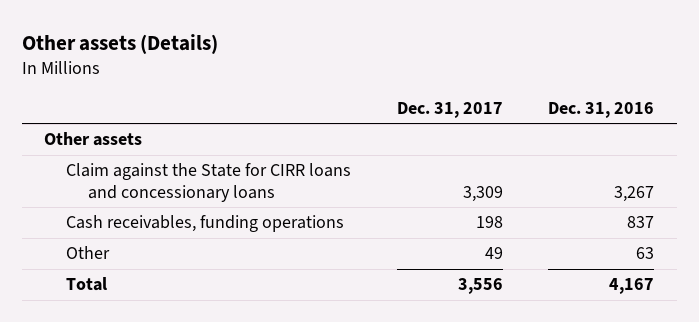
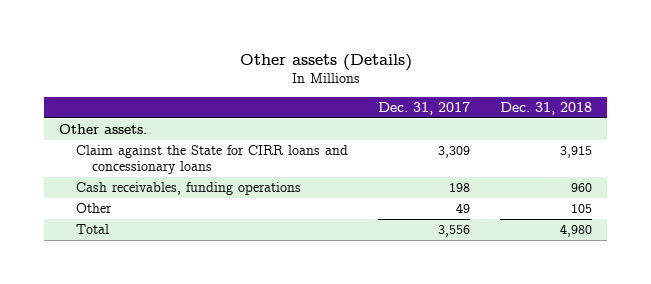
[548,101,655,118] Dec. 31, 2016 -> none
none -> [499,101,592,115] Dec. 31, 2018
[44,132,143,147] Other assets -> [59,124,148,135] Other assets.

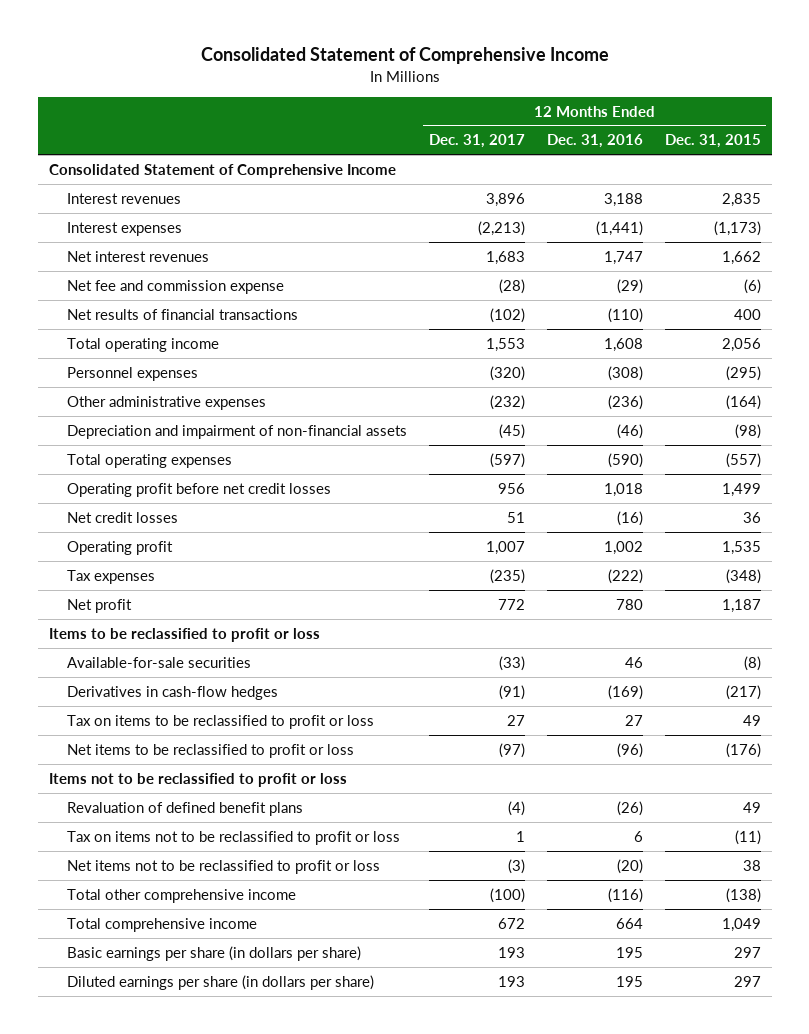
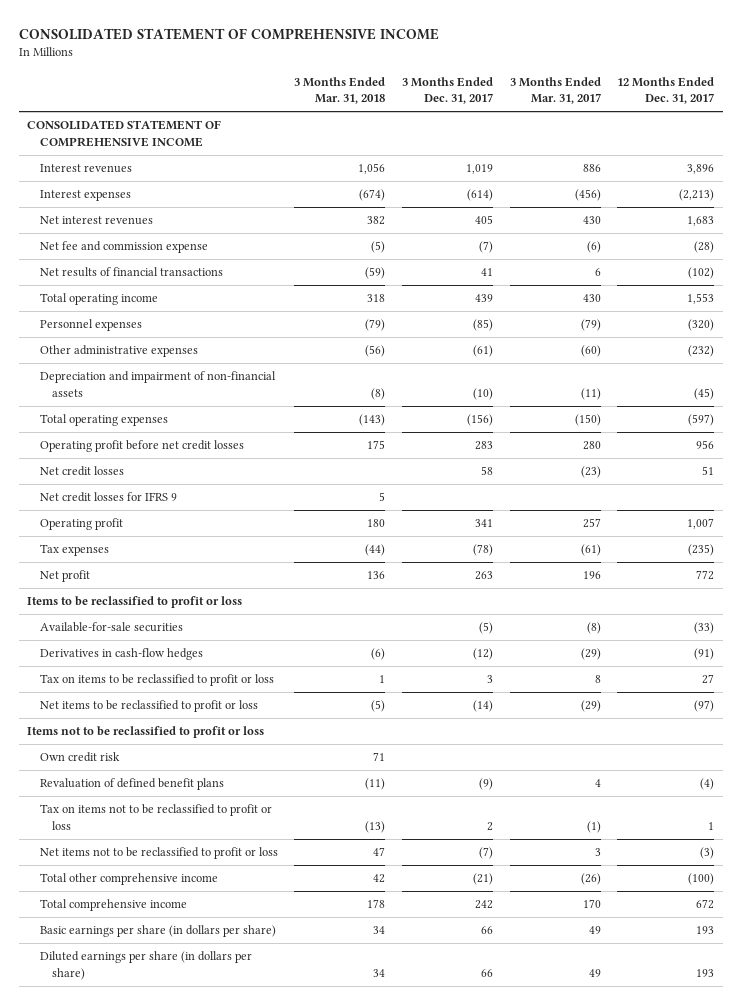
[200,47,609,65] Consolidated Statement of Comprehensive Income -> [19,27,440,40] CONSOLIDATED STATEMENT OF COMPREHENSIVE INCOME
[546,134,643,149] Dec. 31, 2016 -> none
[664,134,761,149] Dec. 31, 2015 -> none
none -> [294,76,386,105] 3 Months Ended Mar. 31, 2018
none -> [401,76,493,105] 3 Months Ended Dec. 31, 2017
none -> [509,76,601,105] 3 Months Ended Mar. 31, 2017
[48,163,396,178] Consolidated Statement of Comprehensive Income -> [27,120,222,147] CONSOLIDATED STATEMENT OF COMPREHENSIVE INCOME
none -> [39,492,177,503] Net credit losses for IFRS 9
none -> [39,752,120,763] Own credit risk

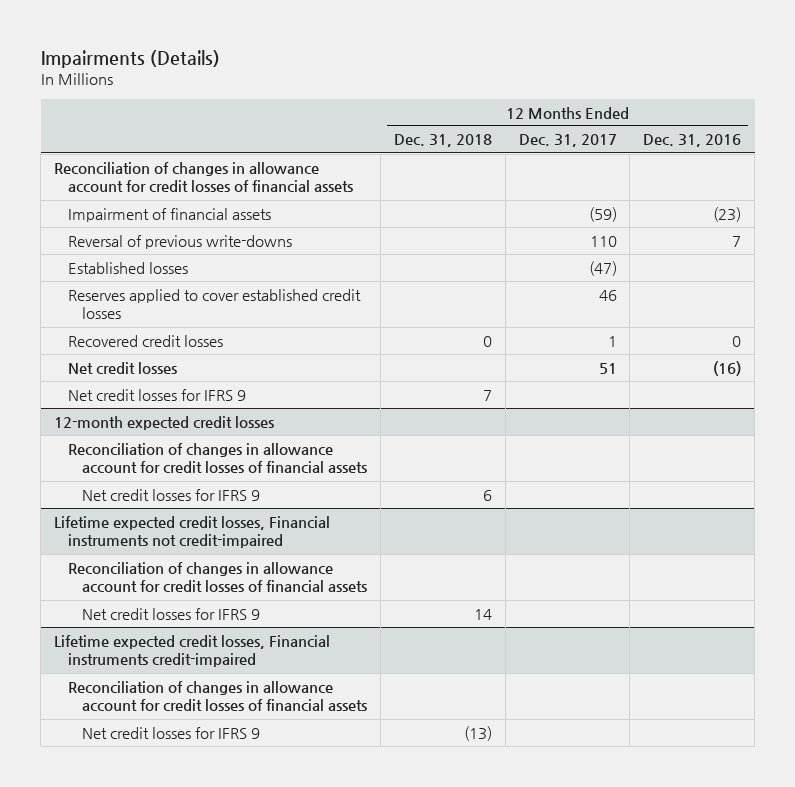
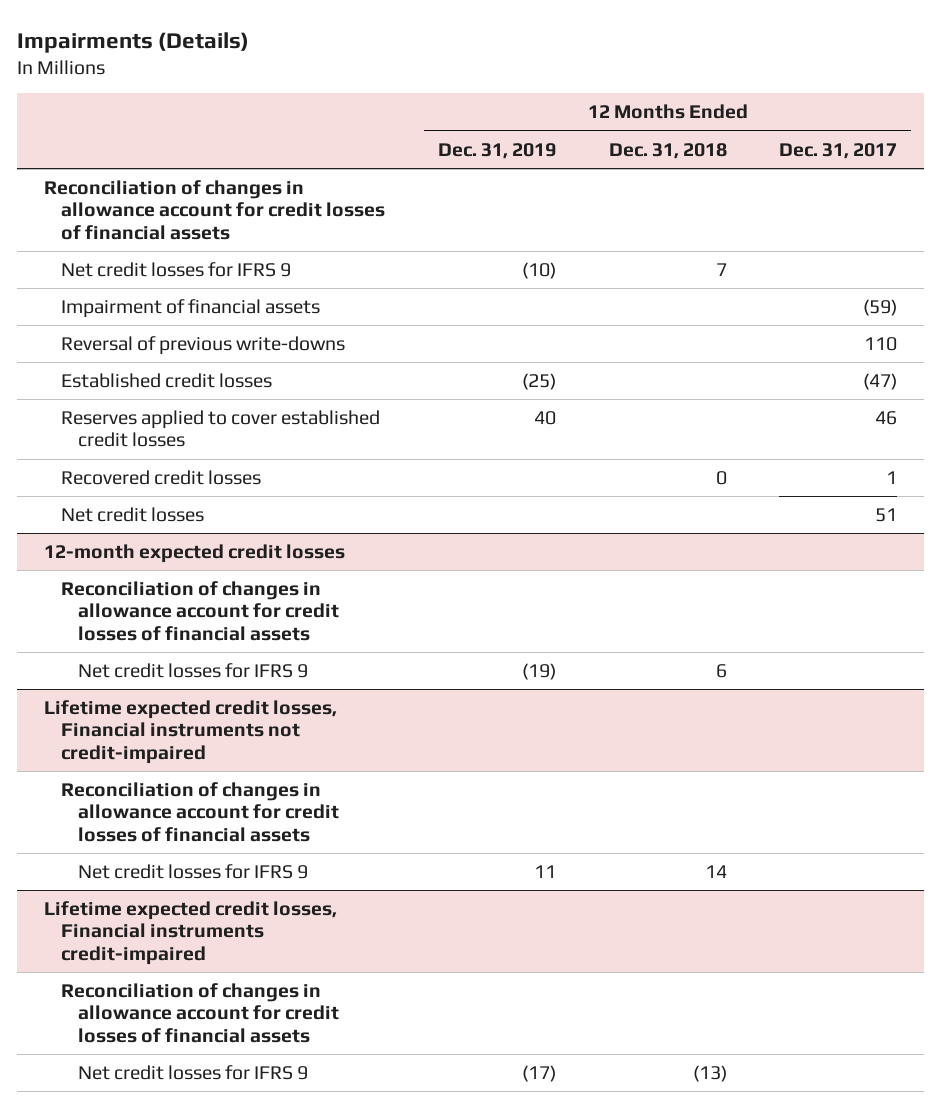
[643,134,742,148] Dec. 31, 2016 -> none
none -> [437,142,556,159] Dec. 31, 2019
[68,388,247,401] Net credit losses for IFRS 9 -> [60,262,291,278] Net credit losses for IFRS 9
[68,261,189,274] Established losses -> [60,373,272,389] Established credit losses

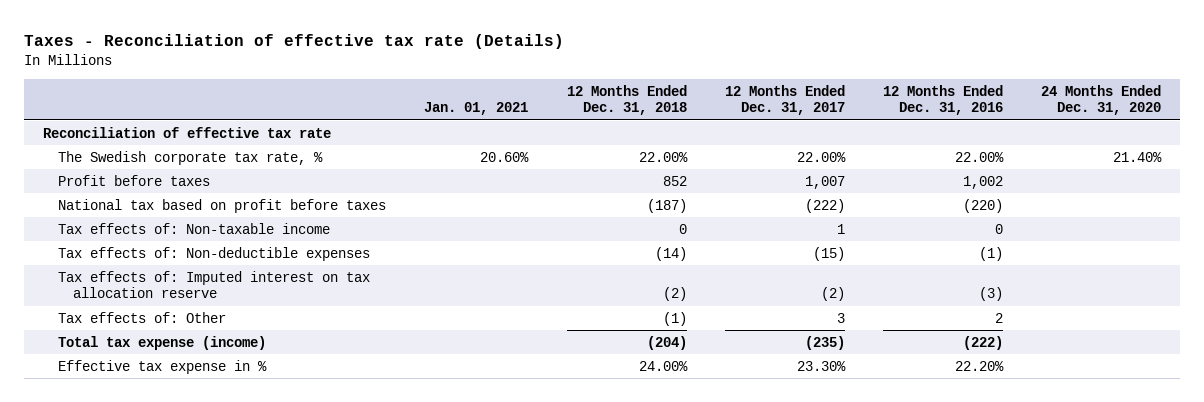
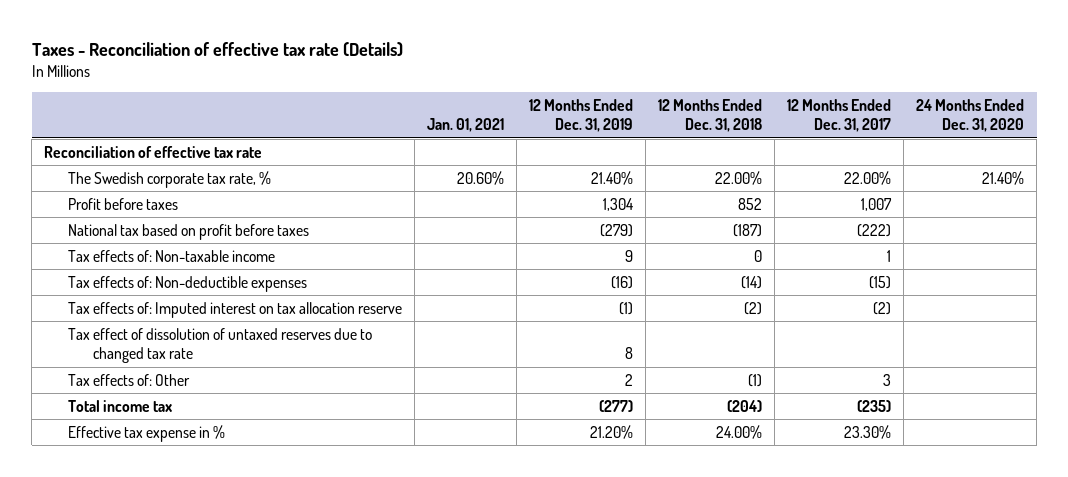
[883,84,1004,116] 12 Months Ended Dec. 31, 2016 -> none
none -> [529,99,634,133] 12 Months Ended Dec. 31, 2019
none -> [68,327,373,364] Tax effect of dissolution of untaxed reserves due to changed tax rate
[58,335,267,350] Total tax expense (income) -> [68,399,173,412] Total income tax

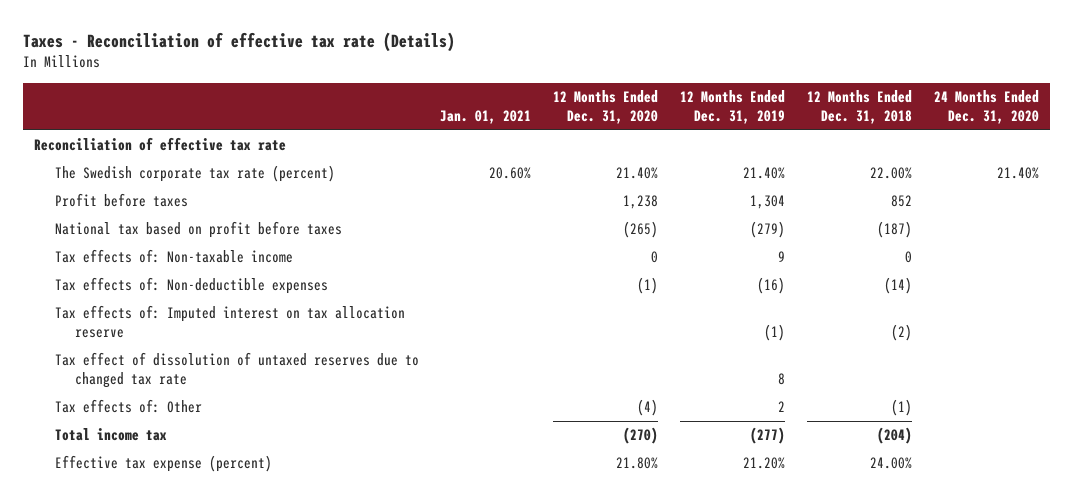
[787,99,892,133] 12 Months Ended Dec. 31, 2017 -> none
none -> [553,89,659,125] 12 Months Ended Dec. 31, 2020
[68,170,272,188] The Swedish corporate tax rate, % -> [54,165,335,183] The Swedish corporate tax rate (percent)
[68,424,226,442] Effective tax expense in % -> [54,455,272,473] Effective tax expense (percent)

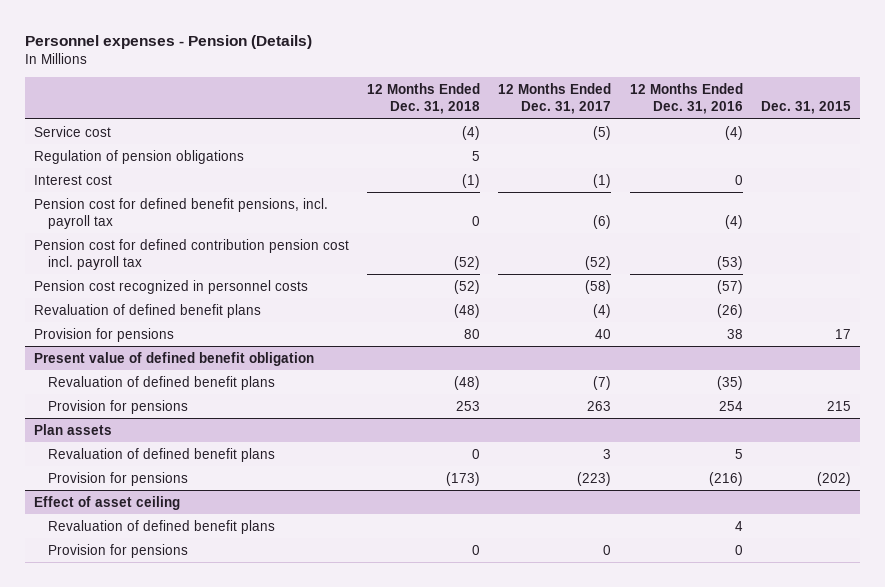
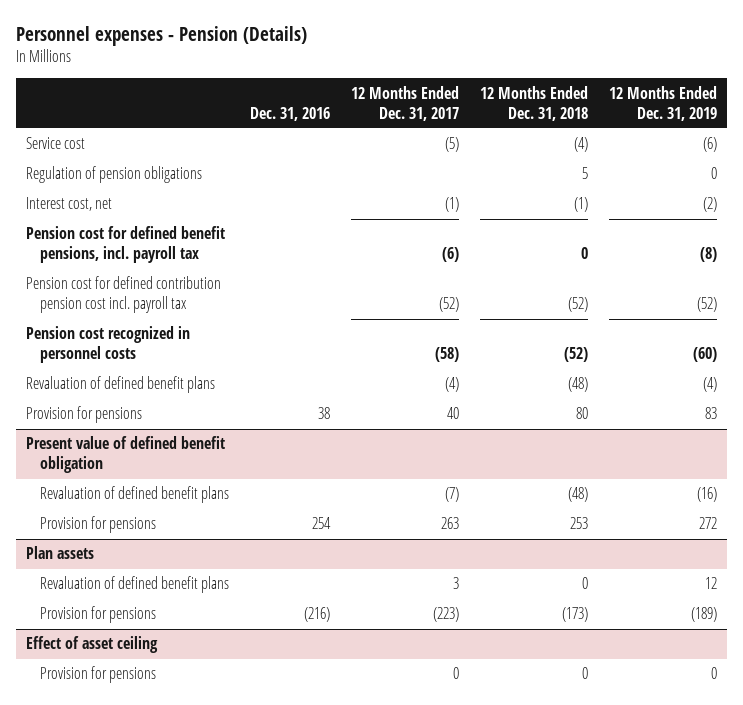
[629,83,743,115] 12 Months Ended Dec. 31, 2016 -> none
[760,101,851,115] Dec. 31, 2015 -> none
none -> [249,106,330,121] Dec. 31, 2016
none -> [608,85,717,121] 12 Months Ended Dec. 31, 2019
[33,174,112,185] Interest cost -> [26,197,113,212] Interest cost, net
[47,519,275,534] Revaluation of defined benefit plans -> none

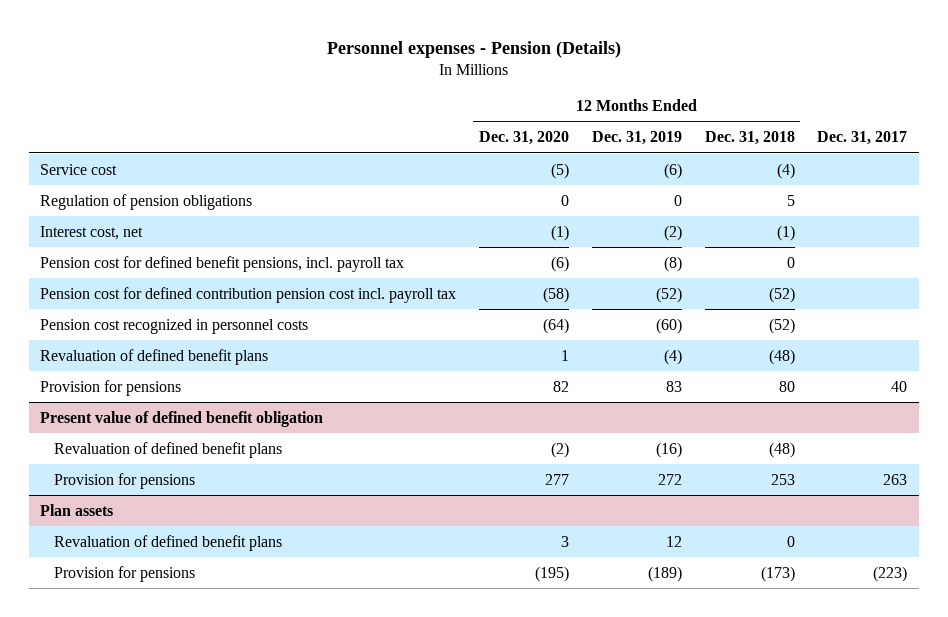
[249,106,330,121] Dec. 31, 2016 -> none
[350,85,459,121] 12 Months Ended Dec. 31, 2017 -> none
none -> [479,131,570,146] Dec. 31, 2020
none -> [817,131,908,146] Dec. 31, 2017
[26,636,159,654] Effect of asset ceiling -> none
[39,666,156,684] Provision for pensions -> none

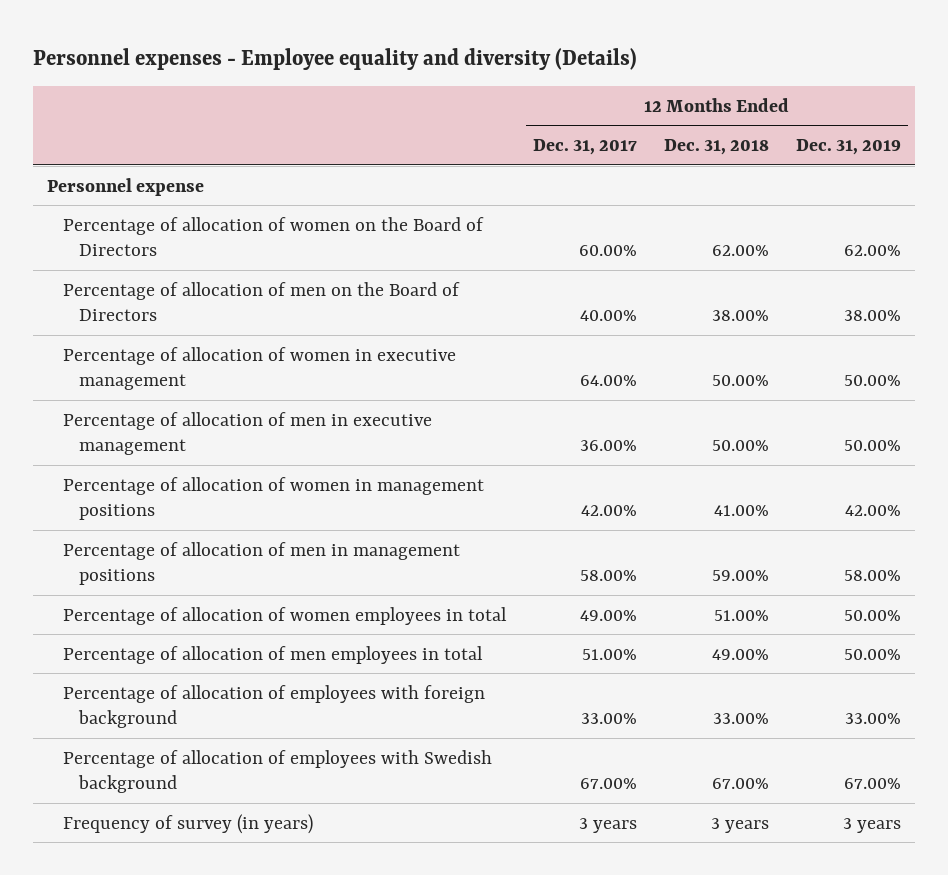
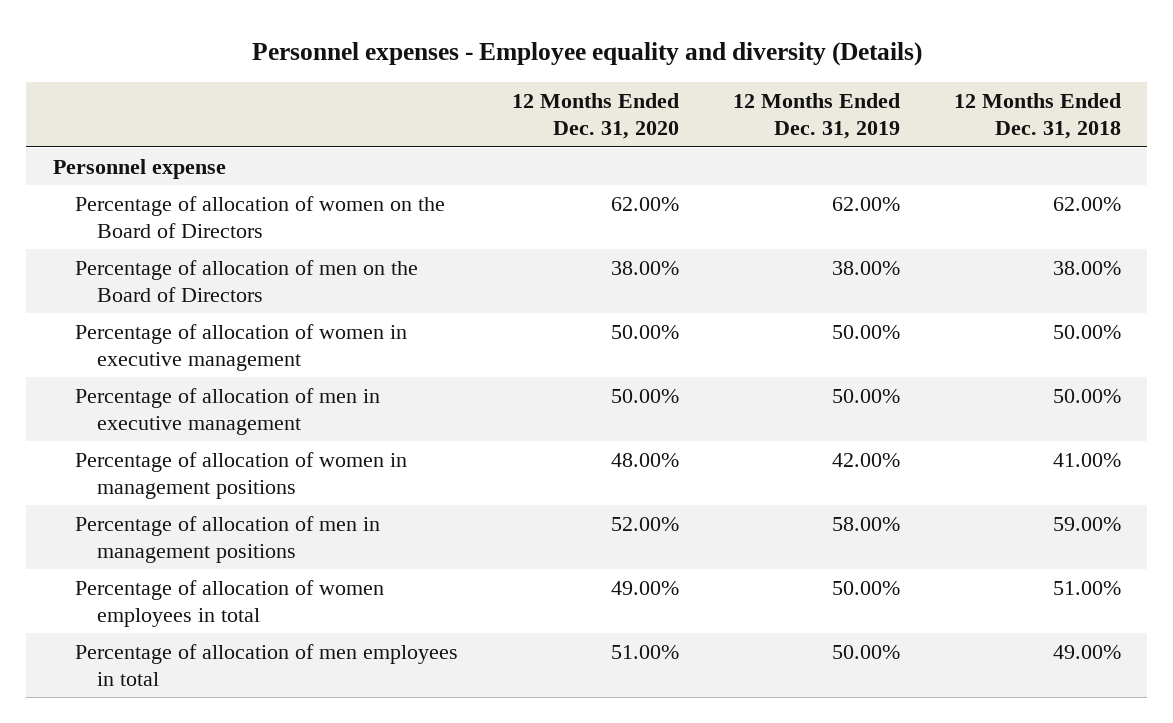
[532,139,637,156] Dec. 31, 2017 -> none
none -> [511,93,679,140] 12 Months Ended Dec. 31, 2020
[62,684,485,728] Percentage of allocation of employees with foreign background -> none
[62,749,492,793] Percentage of allocation of employees with Swedish background -> none
[62,813,313,834] Frequency of survey (in years) -> none

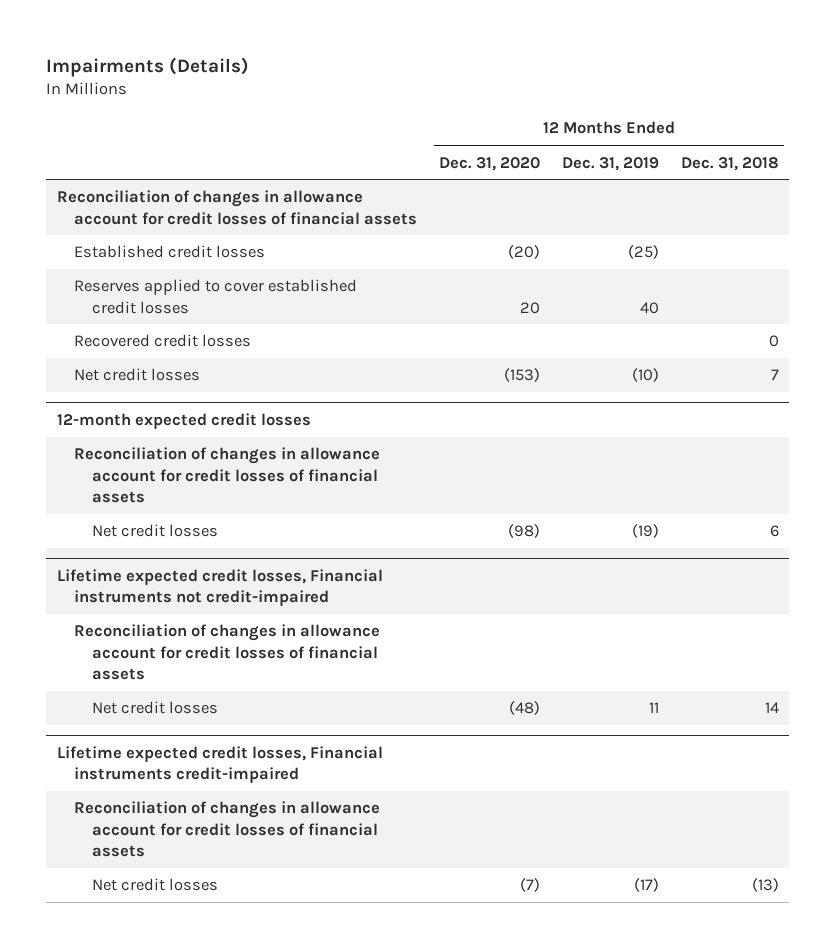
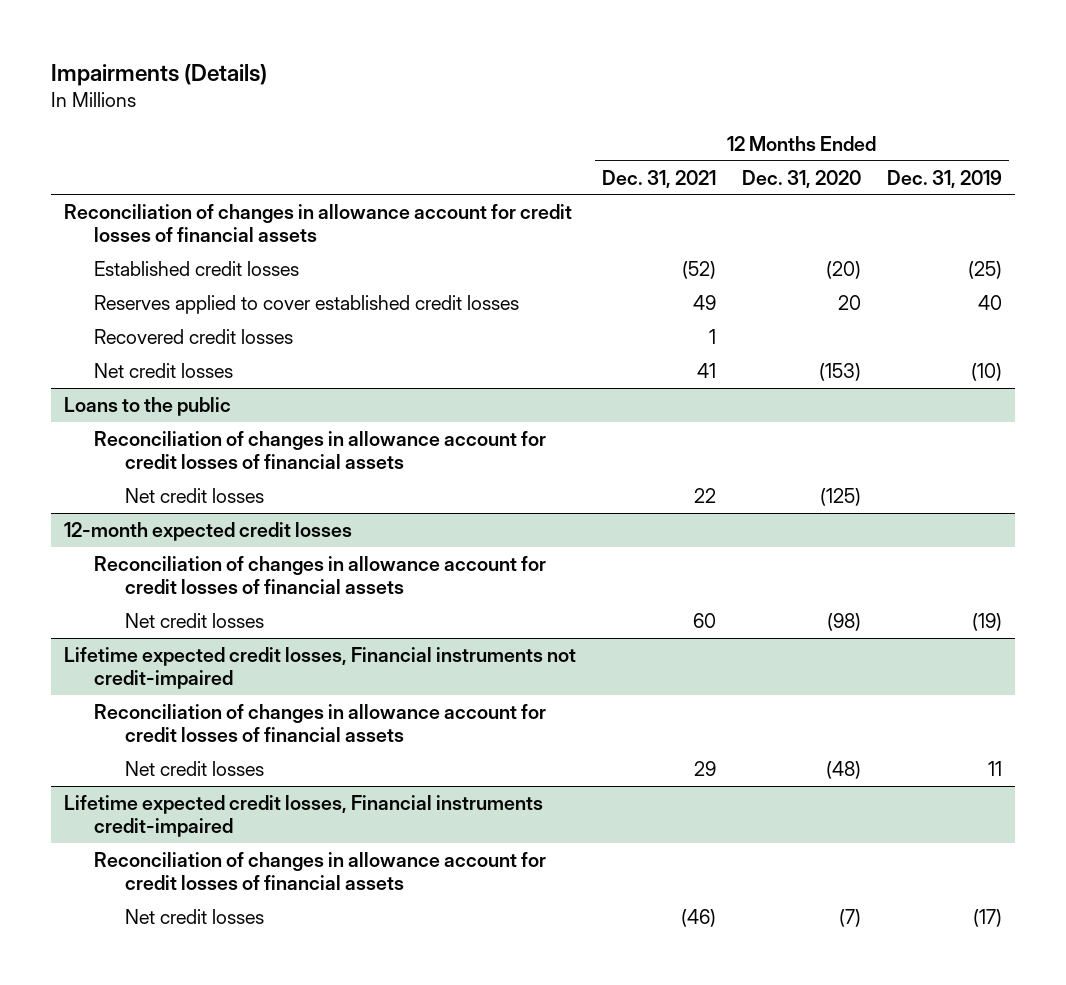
[680,156,779,171] Dec. 31, 2018 -> none
none -> [601,169,716,188] Dec. 31, 2021
none -> [63,396,231,416] Loans to the public
none -> [94,430,547,470] Reconciliation of changes in allowance account for credit losses of financial assets
none -> [124,487,264,503] Net credit losses

